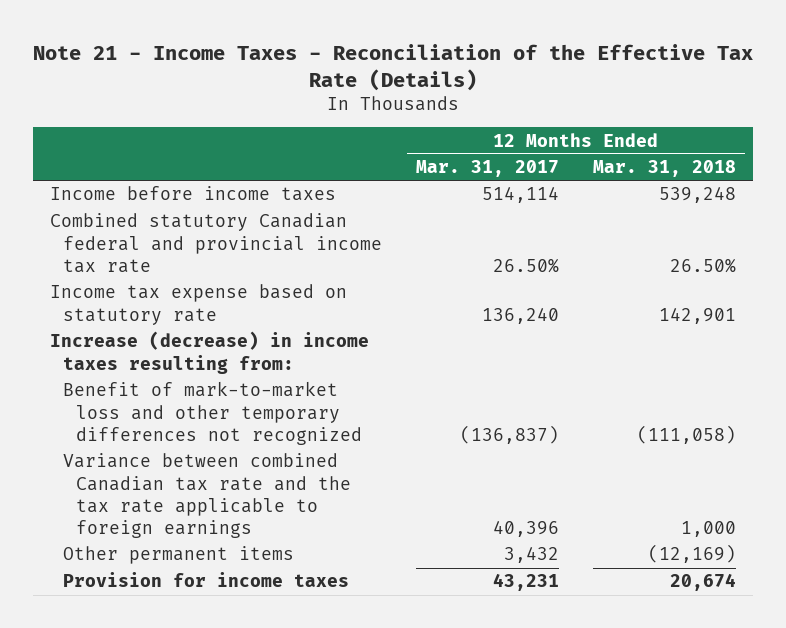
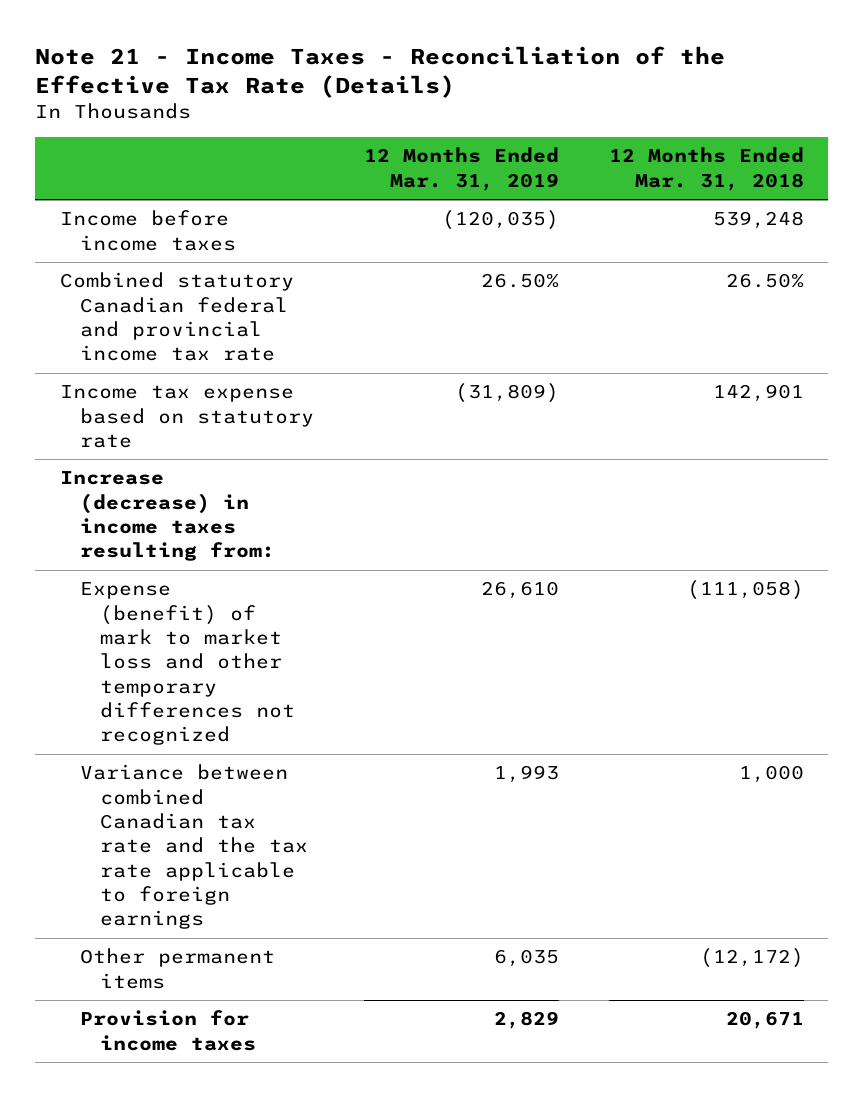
[415,160,559,178] Mar. 31, 2017 -> none
none -> [363,147,559,191] 12 Months Ended Mar. 31, 2019
[62,381,362,445] Benefit of mark-to-market loss and other temporary differences not recognized -> [79,582,295,746] Expense (benefit) of mark to market loss and other temporary differences not recognized
[648,544,737,564] (12,169) -> [699,948,804,969] (12,172)
[670,573,737,592] 20,674 -> [725,1011,804,1030] 20,671

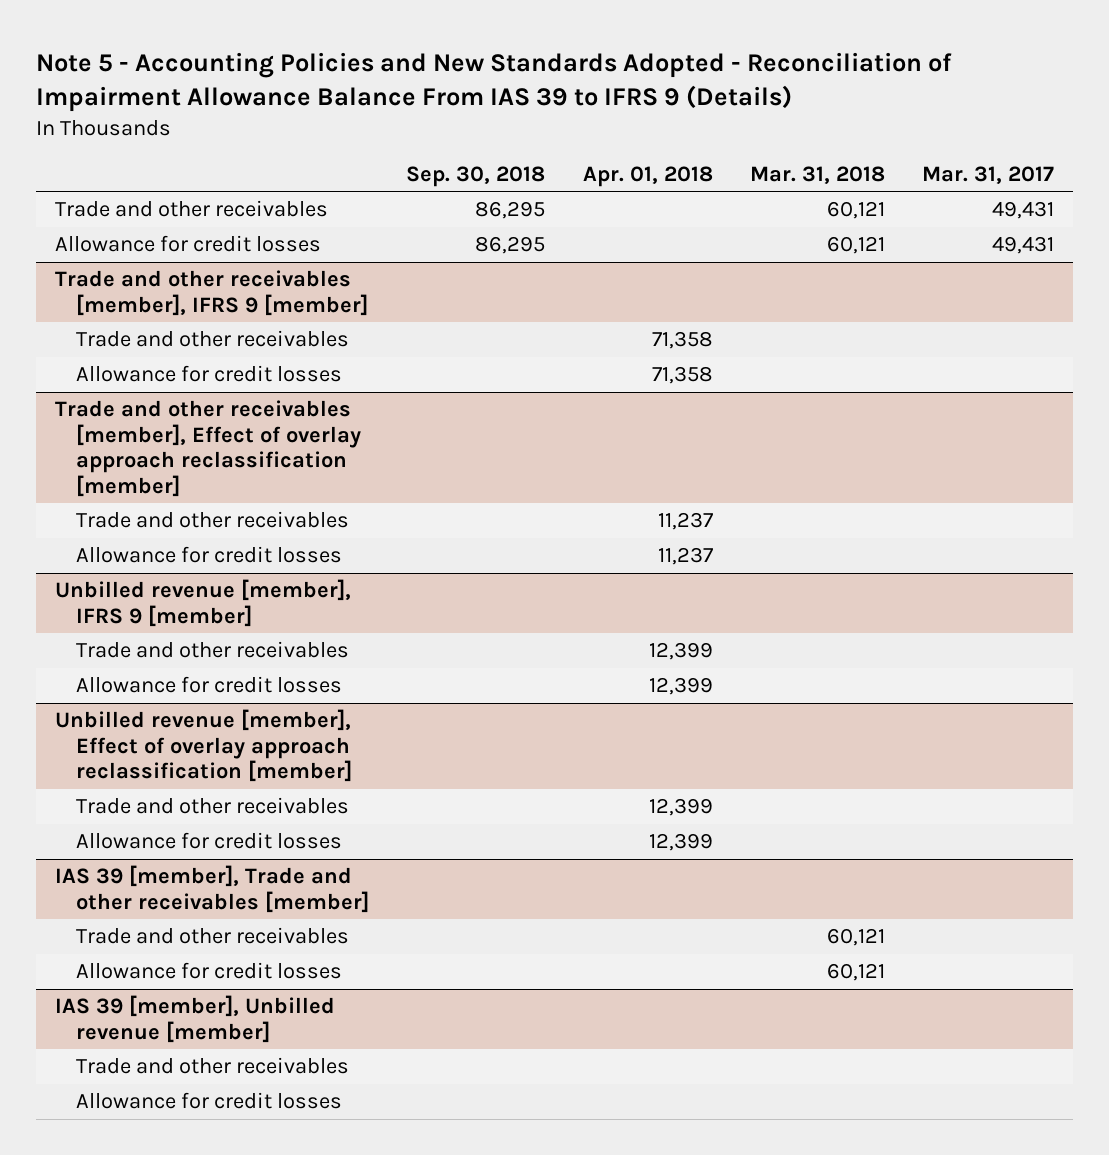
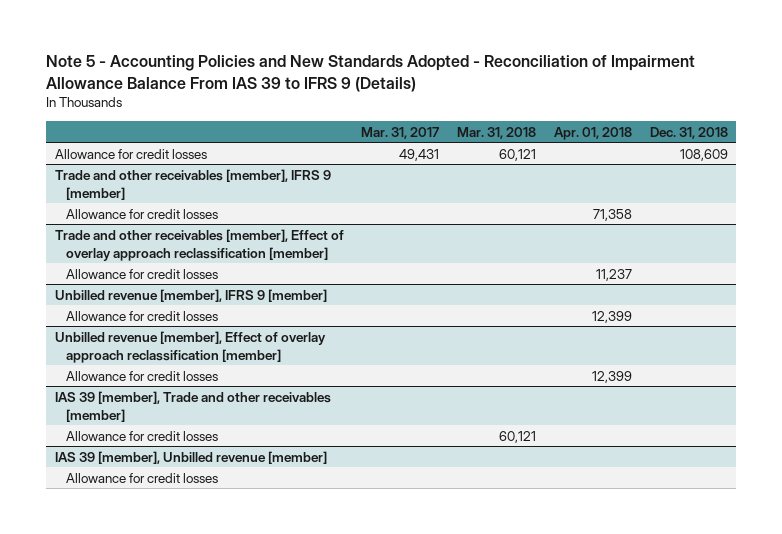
[406,165,546,187] Sep. 30, 2018 -> none
none -> [649,126,728,139] Dec. 31, 2018
[54,200,328,218] Trade and other receivables -> none
[76,330,350,348] Trade and other receivables -> none
[76,511,350,529] Trade and other receivables -> none
[76,641,350,659] Trade and other receivables -> none
[76,797,350,815] Trade and other receivables -> none
[76,927,350,945] Trade and other receivables -> none
[76,1057,350,1075] Trade and other receivables -> none

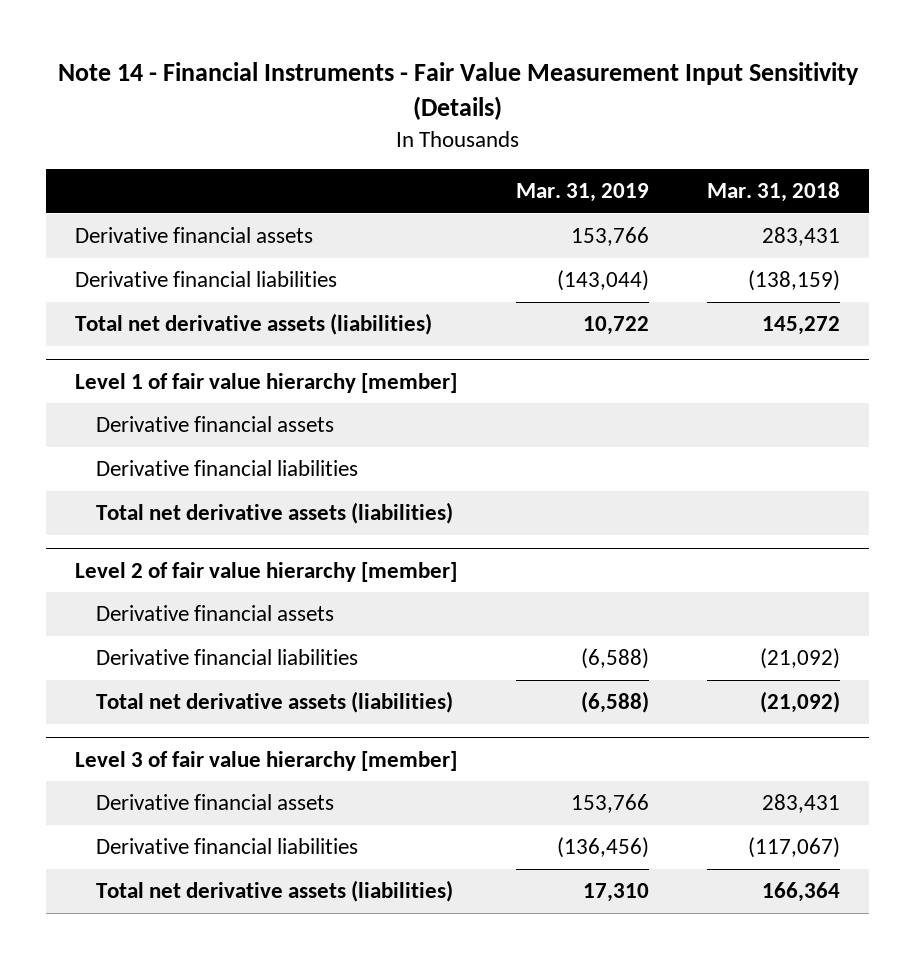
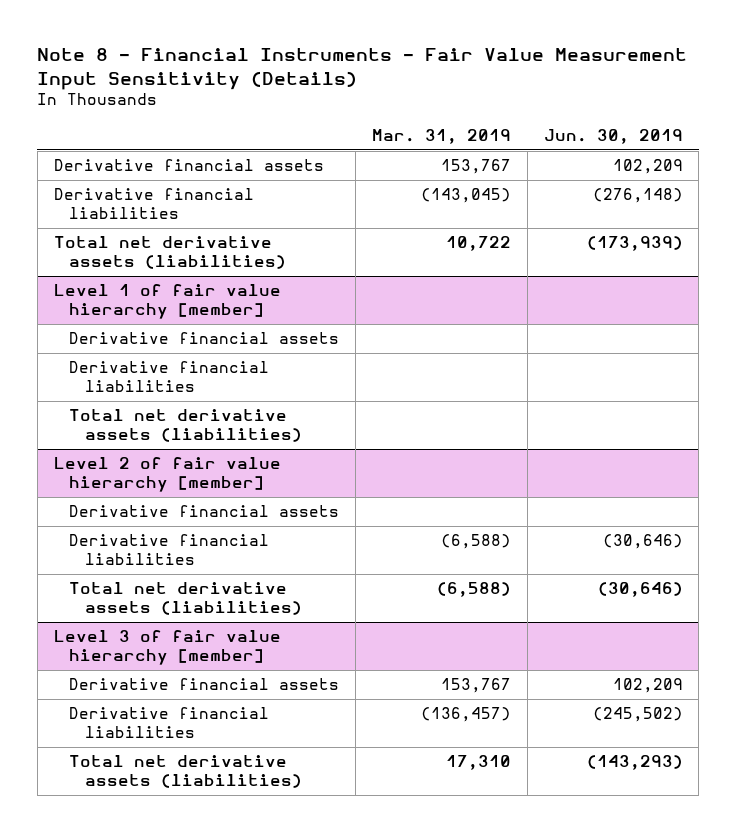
[57,62,859,121] Note 14 - Financial Instruments - Fair Value Measurement Input Sensitivity (Details) -> [37,47,688,90] Note 8 - Financial Instruments - Fair Value Measurement Input Sensitivity (Details)
[707,182,841,203] Mar. 31, 2018 -> none
none -> [543,129,683,145] Jun. 30, 2019
[570,227,649,247] 153,766 -> [440,159,511,175] 153,767
[556,270,649,292] (143,044) -> [420,188,511,204] (143,045)
[570,794,649,814] 153,766 -> [440,678,511,694] 153,767
[556,837,649,859] (136,456) -> [420,707,511,723] (136,457)

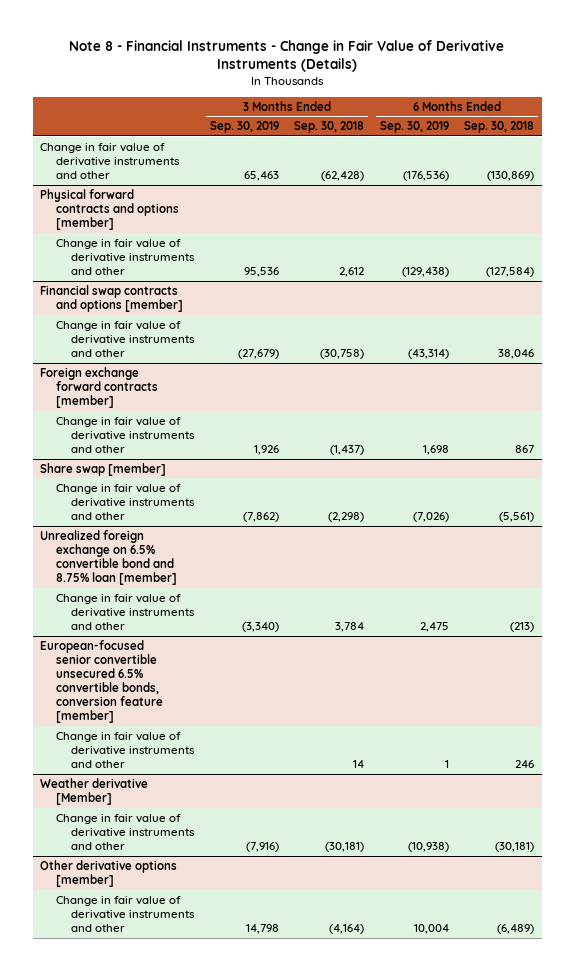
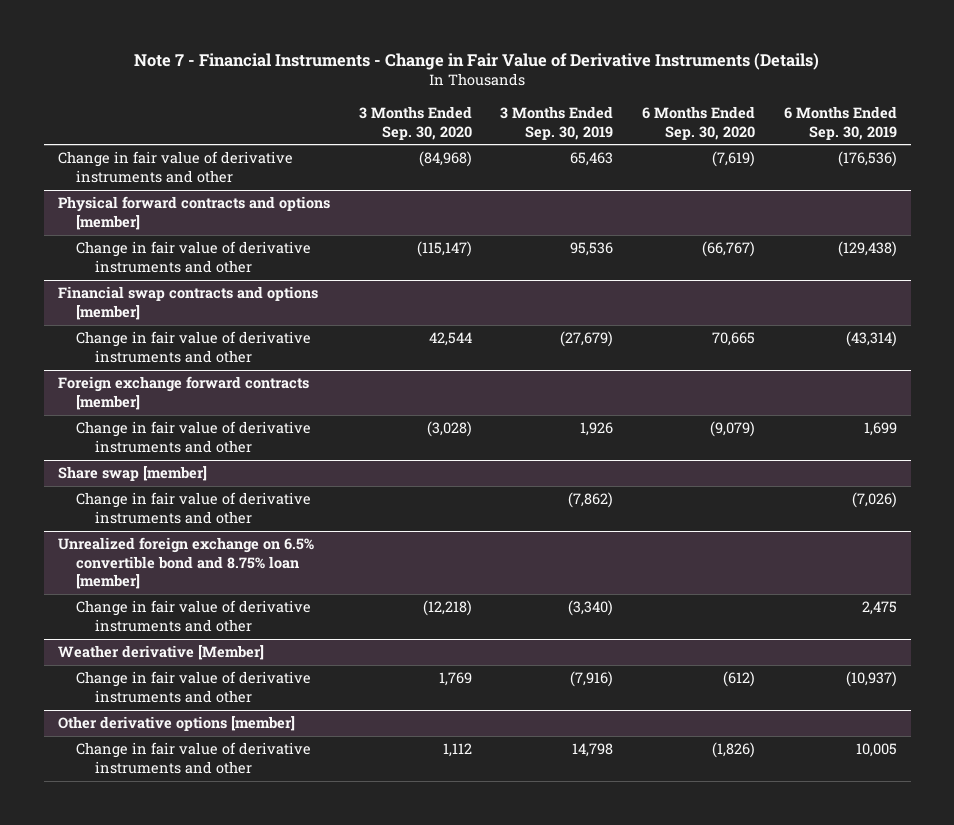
[69,39,505,73] Note 8 - Financial Instruments - Change in Fair Value of Derivative Instruments (Details) -> [134,53,820,71] Note 7 - Financial Instruments - Change in Fair Value of Derivative Instruments (Details)
[294,120,365,133] Sep. 30, 2018 -> none
[463,120,534,133] Sep. 30, 2018 -> none
none -> [358,106,472,140] 3 Months Ended Sep. 30, 2020
none -> [641,106,755,140] 6 Months Ended Sep. 30, 2020
[422,445,449,456] 1,698 -> [863,422,897,437] 1,699
[40,639,163,724] European-focused senior convertible unsecured 6.5% convertible bonds, conversion feature [member] -> none
[55,731,196,769] Change in fair value of derivative instruments and other -> none
[407,842,449,853] (10,938) -> [845,671,897,688] (10,937)
[413,924,449,935] 10,004 -> [855,743,897,758] 10,005

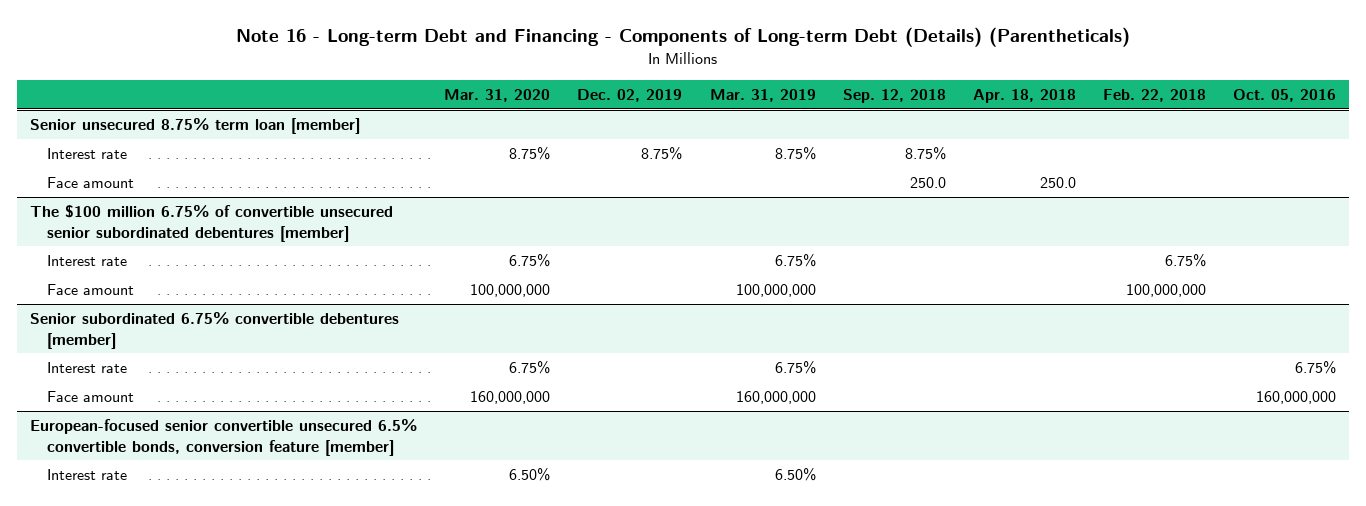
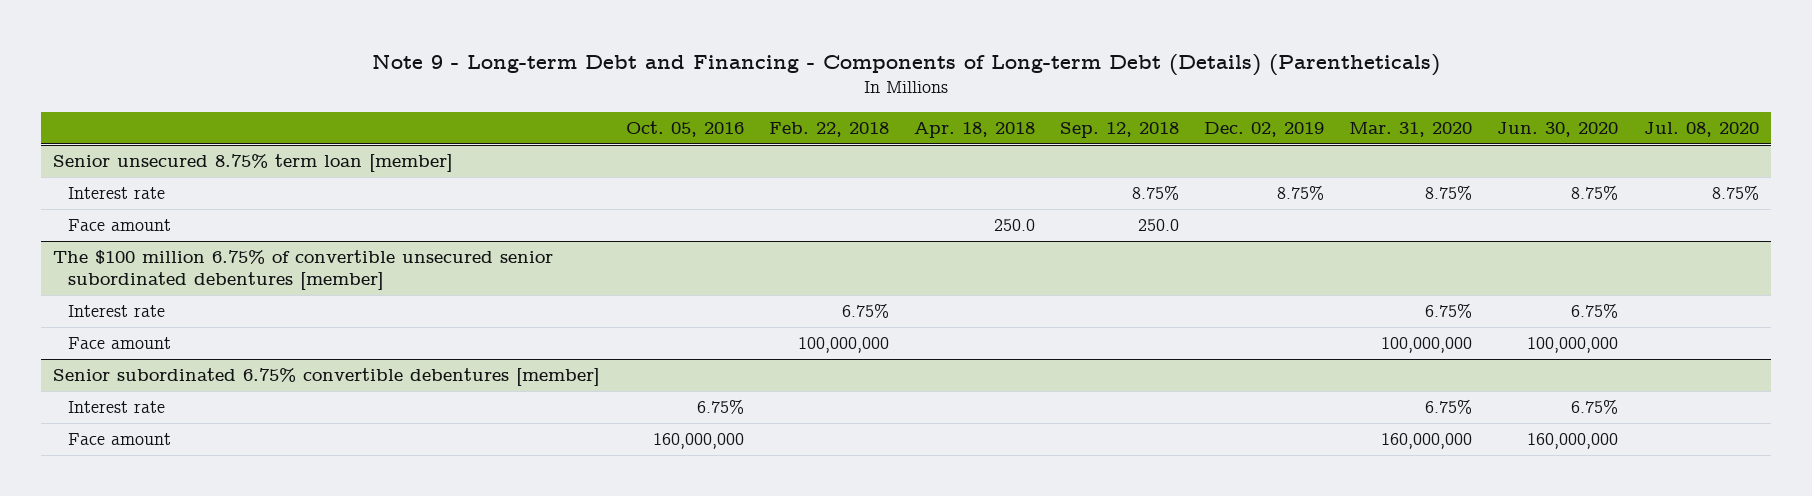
[236,27,1131,48] Note 16 - Long-term Debt and Financing - Components of Long-term Debt (Details) (Parentheticals) -> [372,53,1441,76] Note 9 - Long-term Debt and Financing - Components of Long-term Debt (Details) (Parentheticals)
[709,89,816,103] Mar. 31, 2019 -> none
none -> [1497,121,1619,137] Jun. 30, 2020
none -> [1643,121,1759,137] Jul. 08, 2020
[30,418,418,456] European-focused senior convertible unsecured 6.5% convertible bonds, conversion feature [member] -> none
[47,468,128,480] Interest rate -> none

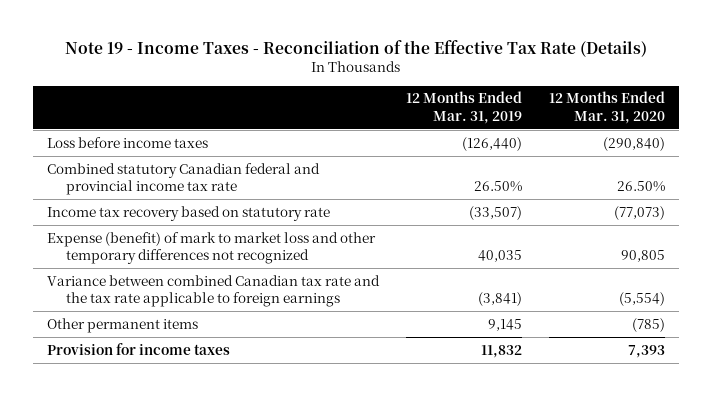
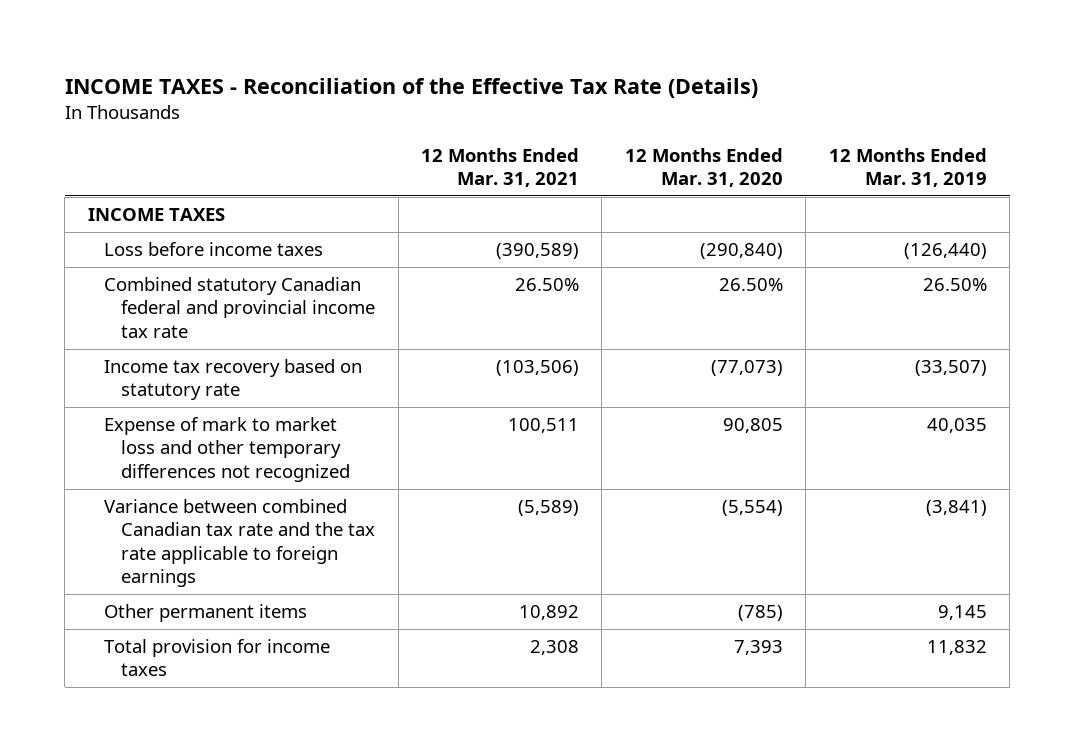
[64,39,647,57] Note 19 - Income Taxes - Reconciliation of the Effective Tax Rate (Details) -> [64,77,758,98] INCOME TAXES - Reconciliation of the Effective Tax Rate (Details)
none -> [421,147,580,187] 12 Months Ended Mar. 31, 2021
none -> [87,208,225,222] INCOME TAXES
[46,231,376,265] Expense (benefit) of mark to market loss and other temporary differences not recognized -> [104,417,351,482] Expense of mark to market loss and other temporary differences not recognized
[46,342,230,355] Provision for income taxes -> [104,639,331,677] Total provision for income taxes

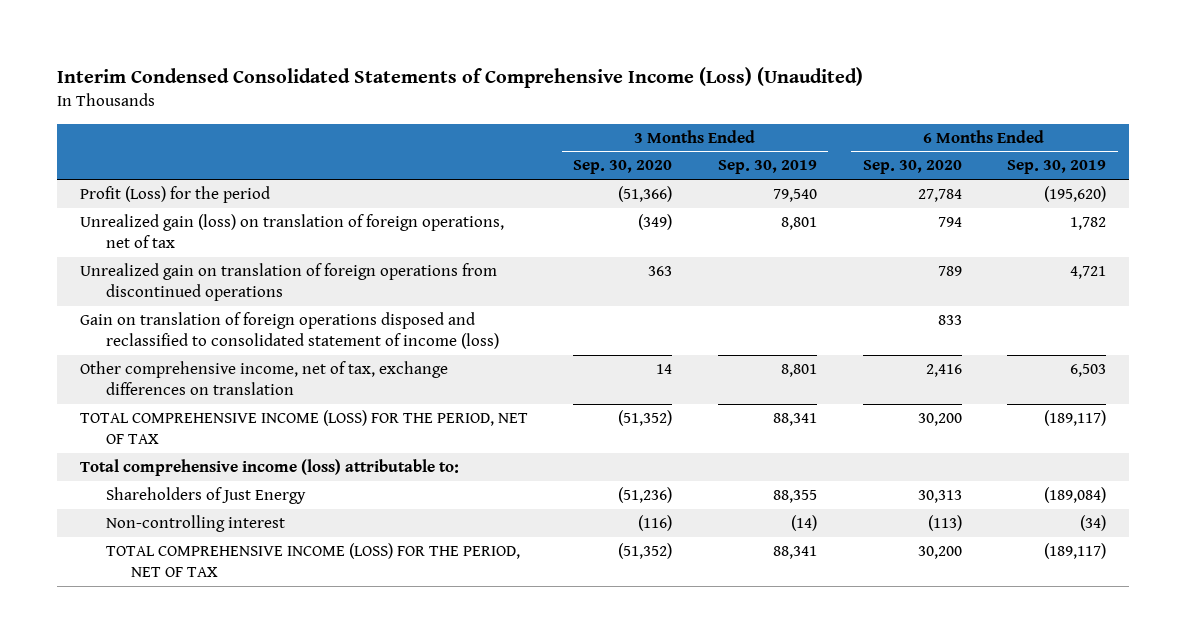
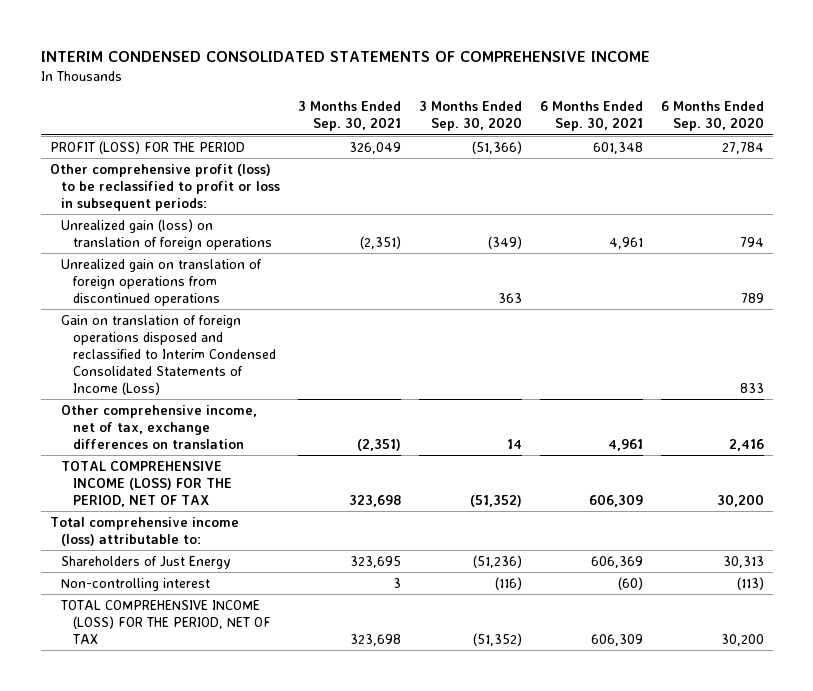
[57,67,864,89] Interim Condensed Consolidated Statements of Comprehensive Income (Loss) (Unaudited) -> [40,51,650,63] INTERIM CONDENSED CONSOLIDATED STATEMENTS OF COMPREHENSIVE INCOME
[717,160,817,175] Sep. 30, 2019 -> none
[1007,160,1107,175] Sep. 30, 2019 -> none
none -> [298,101,402,132] 3 Months Ended Sep. 30, 2021
none -> [539,101,643,132] 6 Months Ended Sep. 30, 2021
[79,186,270,204] Profit (Loss) for the period -> [49,140,245,154] PROFIT (LOSS) FOR THE PERIOD
none -> [49,163,281,212] Other comprehensive profit (loss) to be reclassified to profit or loss in subsequent periods:
[79,214,504,249] Unrealized gain (loss) on translation of foreign operations, net of tax -> [61,218,273,250] Unrealized gain (loss) on translation of foreign operations
[79,312,499,350] Gain on translation of foreign operations disposed and reclassified to consolidated statement of income (loss) -> [61,314,277,396] Gain on translation of foreign operations disposed and reclassified to Interim Condensed Consolidated Statements of Income (Loss)

